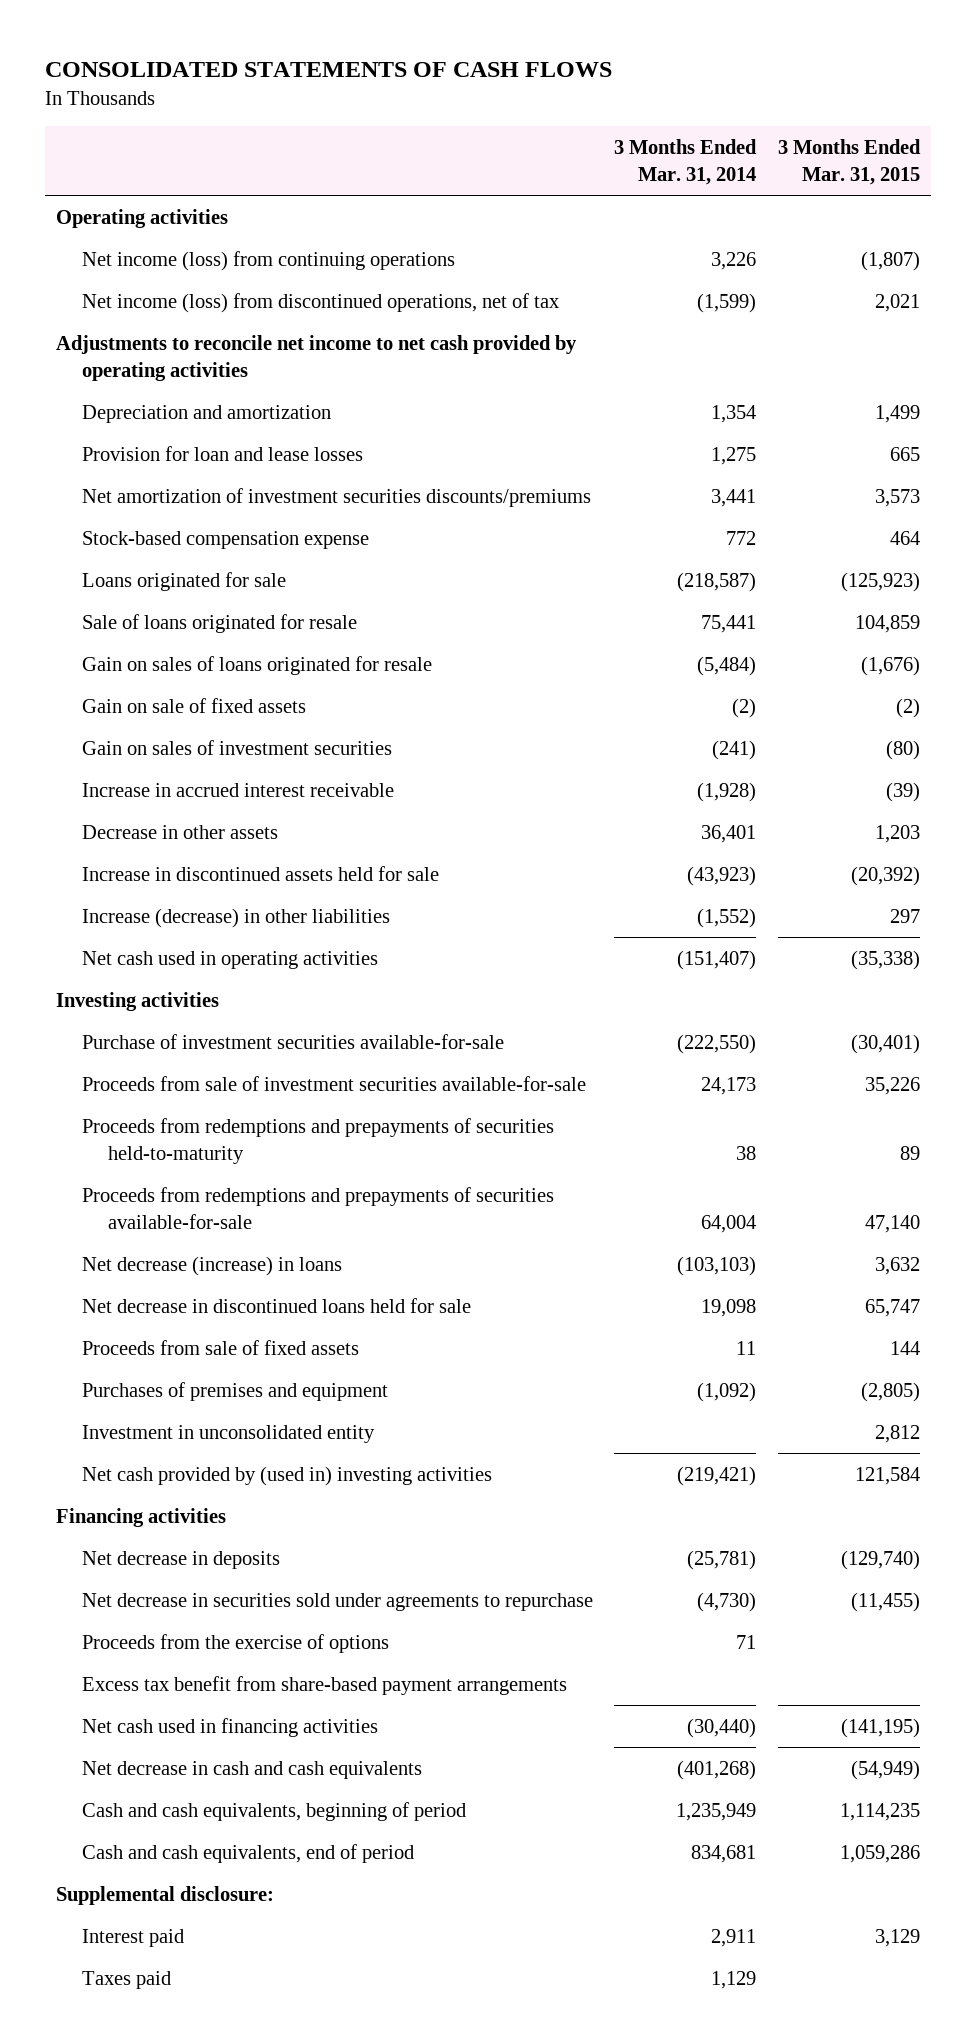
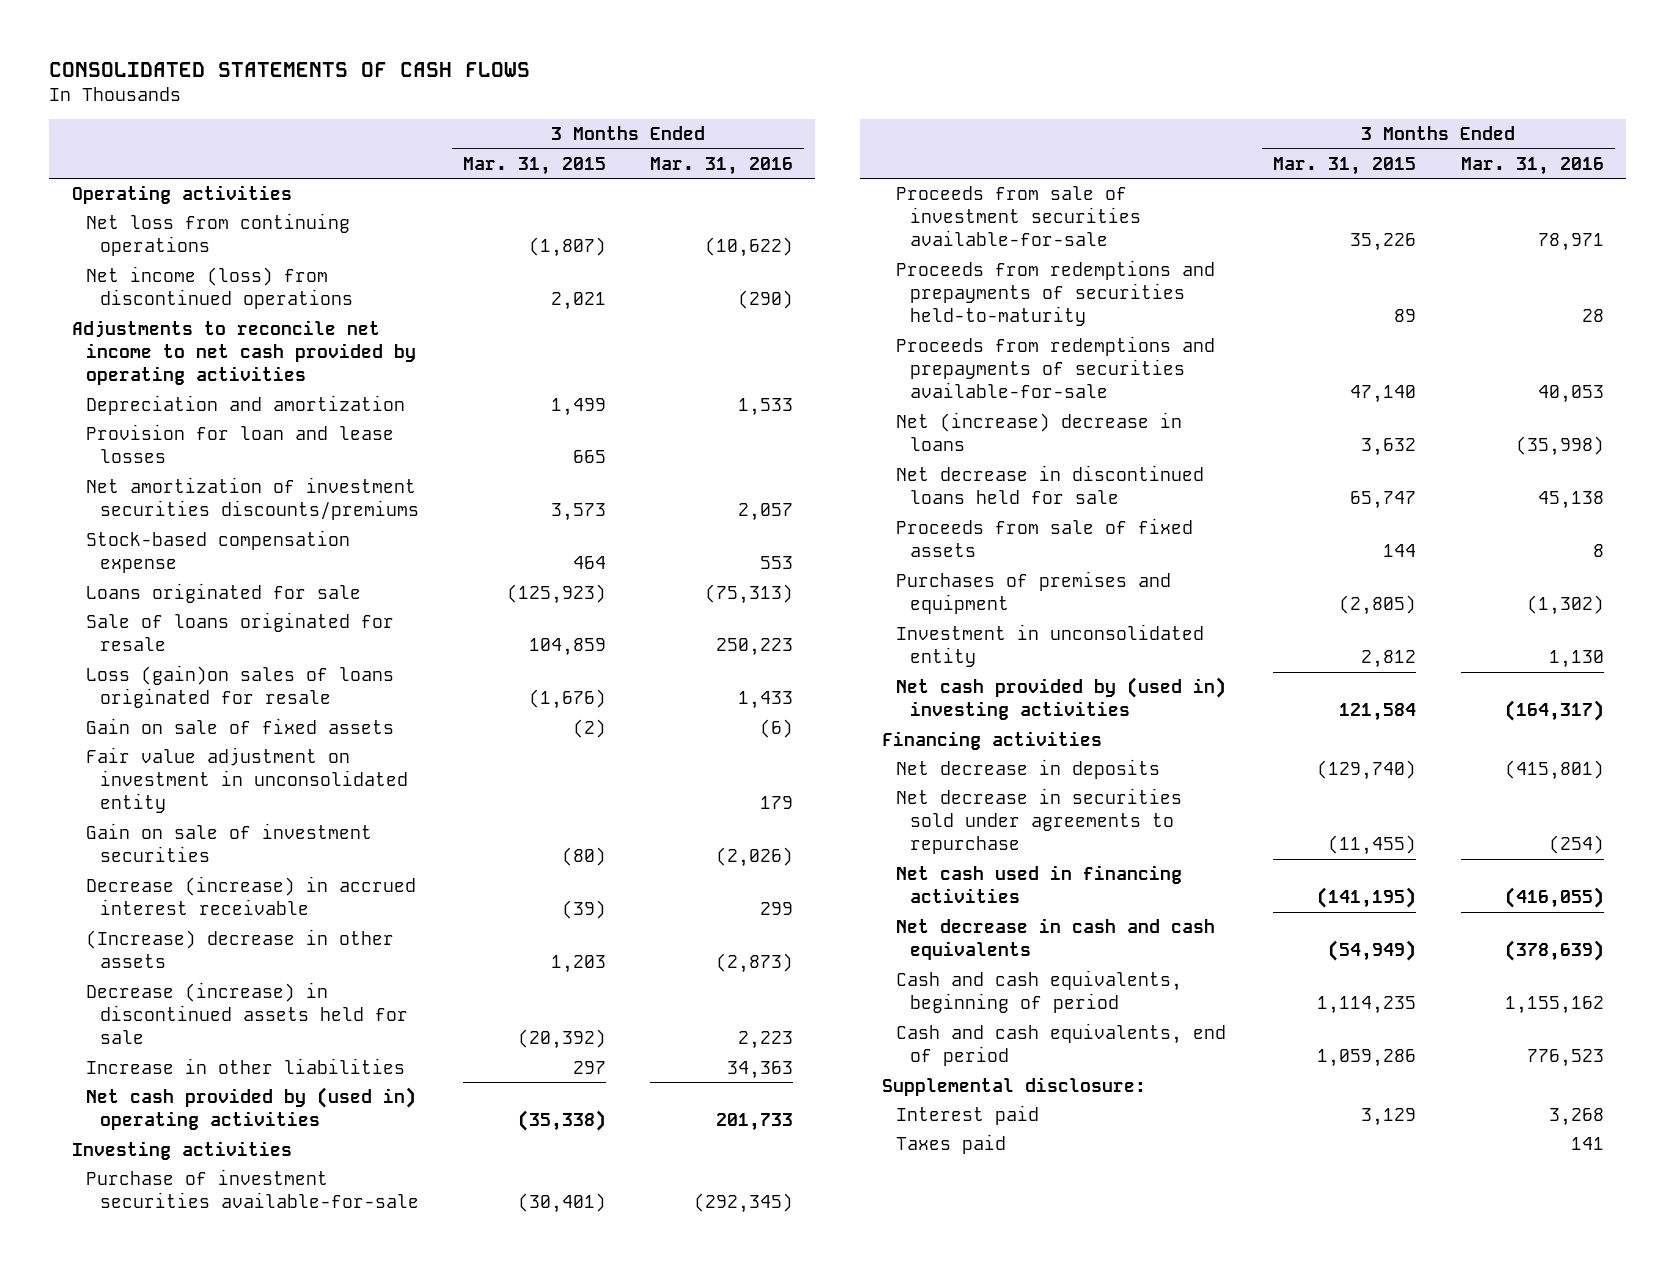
[614,138,758,185] 3 Months Ended Mar. 31, 2014 -> none
none -> [650,156,794,175] Mar. 31, 2016
[81,250,455,271] Net income (loss) from continuing operations -> [85,213,350,257] Net loss from continuing operations
[81,292,559,313] Net income (loss) from discontinued operations, net of tax -> [85,266,353,310] Net income (loss) from discontinued operations
[81,655,432,675] Gain on sales of loans originated for resale -> [85,665,394,709] Loss (gain)on sales of loans originated for resale
none -> [85,747,408,814] Fair value adjustment on investment in unconsolidated entity
[81,739,392,755] Gain on sales of investment securities -> [85,823,372,863] Gain on sale of investment securities
[81,782,394,797] Increase in accrued interest receivable -> [85,876,416,916] Decrease (increase) in accrued interest receivable
[81,824,278,839] Decrease in other assets -> [85,929,394,969] (Increase) decrease in other assets
[81,865,439,881] Increase in discontinued assets held for sale -> [85,982,408,1045] Decrease (increase) in discontinued assets held for sale
[81,907,390,928] Increase (decrease) in other liabilities -> [85,1058,405,1075] Increase in other liabilities
[81,950,378,969] Net cash used in operating activities -> [85,1087,416,1131] Net cash provided by (used in) operating activities
[81,1255,342,1276] Net decrease (increase) in loans -> [896,412,1183,452] Net (increase) decrease in loans
[81,1633,389,1653] Proceeds from the exercise of options -> none
[81,1675,567,1695] Excess tax benefit from share-based payment arrangements -> none

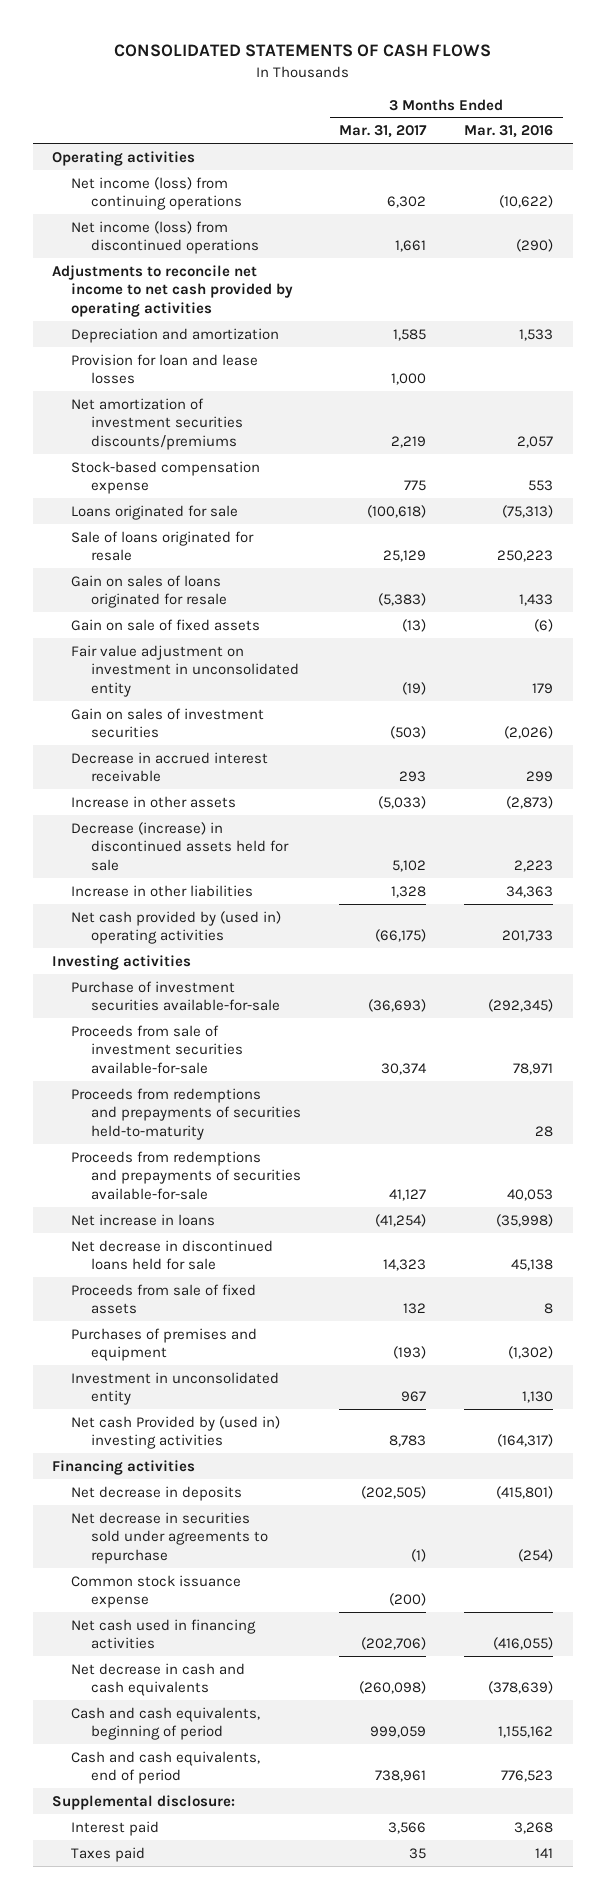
[462,156,606,175] Mar. 31, 2015 -> none
none -> [339,125,428,139] Mar. 31, 2017
[85,213,350,257] Net loss from continuing operations -> [71,176,243,211] Net income (loss) from continuing operations
[85,665,394,709] Loss (gain)on sales of loans originated for resale -> [71,574,228,609] Gain on sales of loans originated for resale
[85,823,372,863] Gain on sale of investment securities -> [71,707,265,739] Gain on sales of investment securities
[85,876,416,916] Decrease (increase) in accrued interest receivable -> [71,751,269,783] Decrease in accrued interest receivable
[85,929,394,969] (Increase) decrease in other assets -> [71,795,237,808] Increase in other assets
[896,412,1183,452] Net (increase) decrease in loans -> [71,1213,216,1226] Net increase in loans
[896,677,1227,721] Net cash provided by (used in) investing activities -> [71,1415,281,1450] Net cash Provided by (used in) investing activities
none -> [71,1574,242,1609] Common stock issuance expense

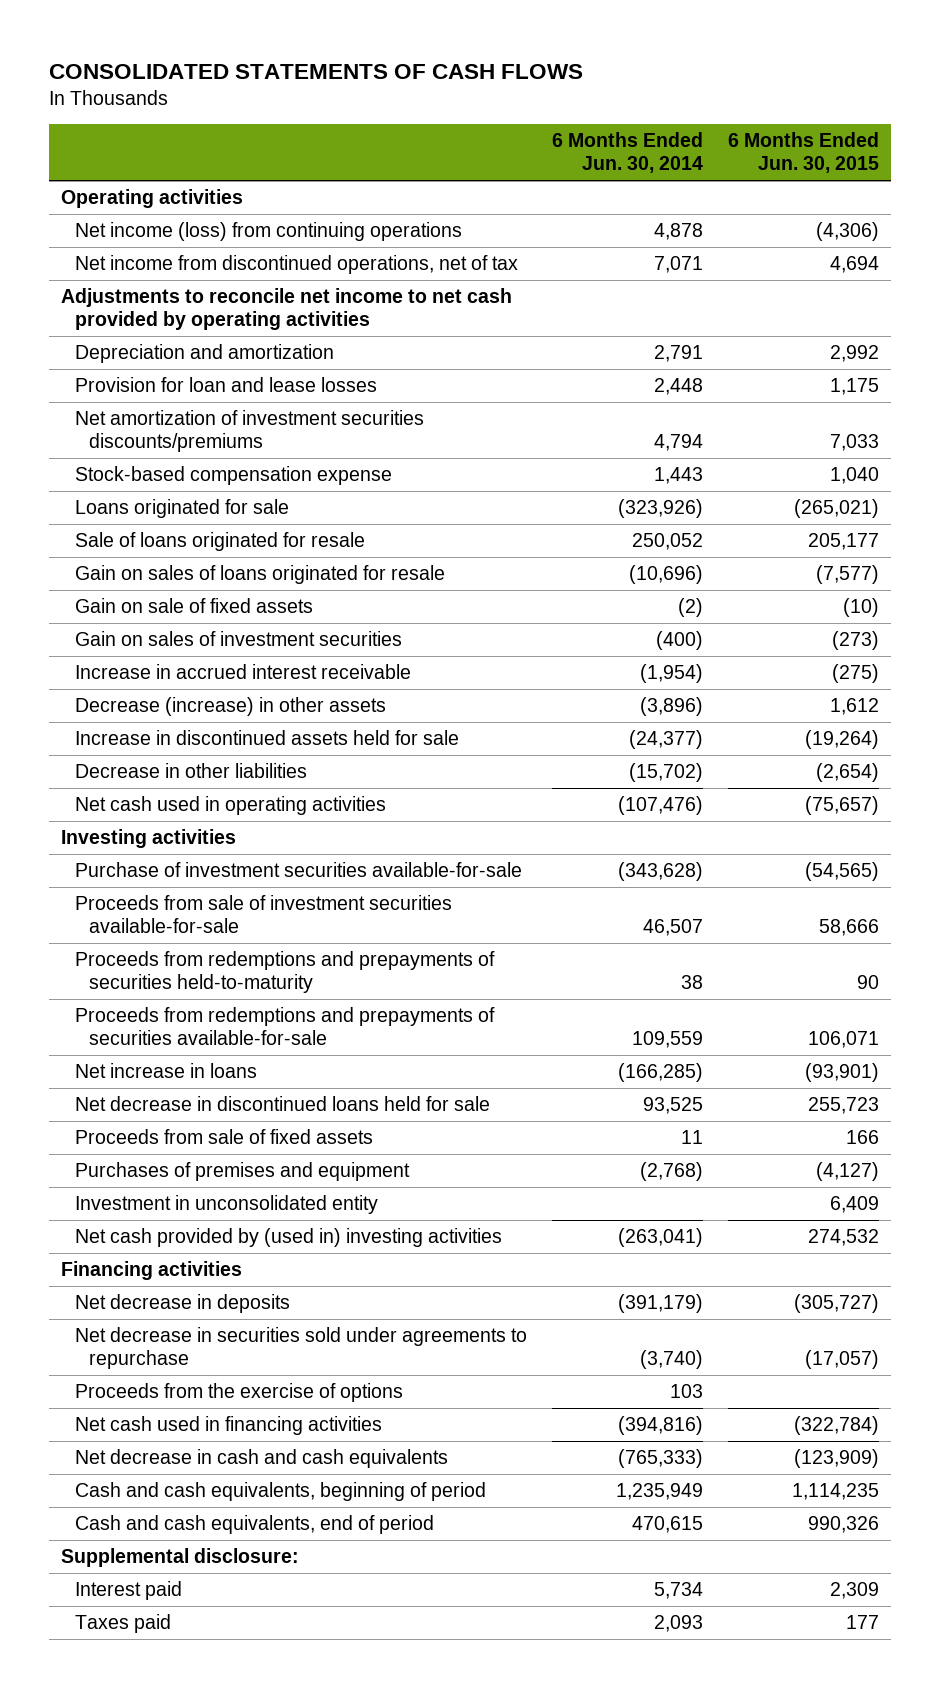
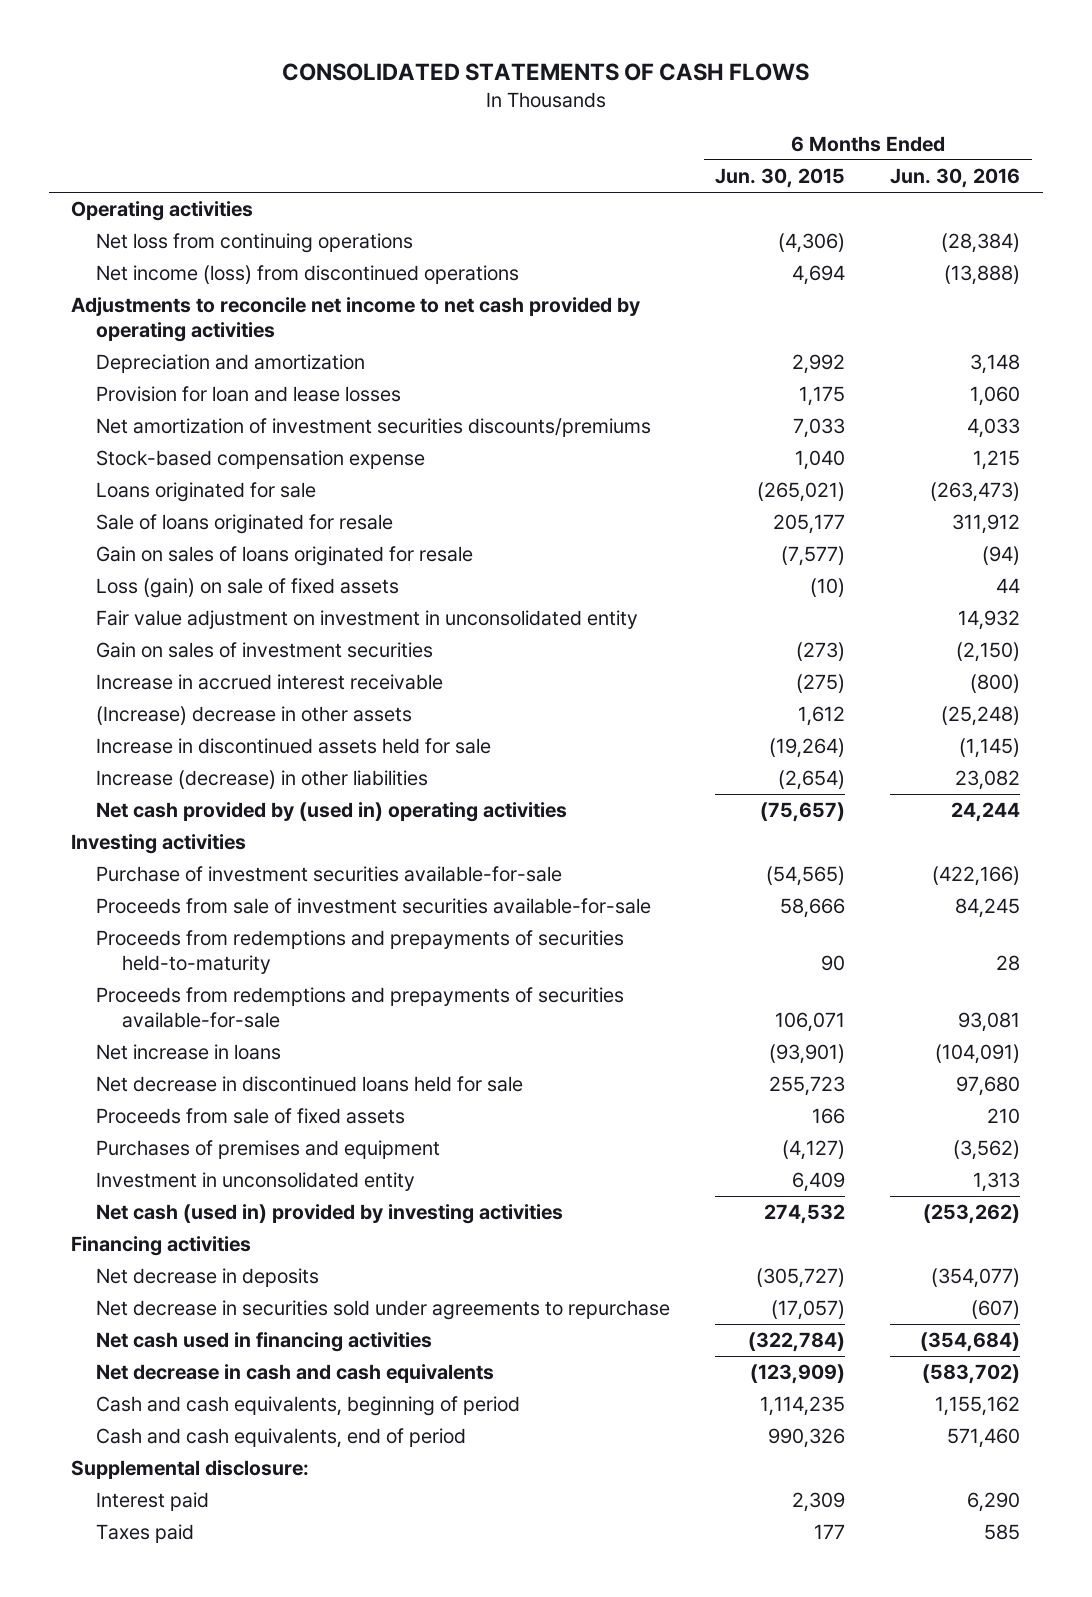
[552,132,704,173] 6 Months Ended Jun. 30, 2014 -> none
none -> [890,168,1021,189] Jun. 30, 2016
[75,222,463,242] Net income (loss) from continuing operations -> [96,233,414,254] Net loss from continuing operations
[75,255,519,275] Net income from discontinued operations, net of tax -> [96,265,520,285] Net income (loss) from discontinued operations
[75,598,314,614] Gain on sale of fixed assets -> [96,578,400,599] Loss (gain) on sale of fixed assets
none -> [96,610,639,630] Fair value adjustment on investment in unconsolidated entity
[75,697,387,717] Decrease (increase) in other assets -> [96,706,413,726] (Increase) decrease in other assets
[75,763,308,779] Decrease in other liabilities -> [96,770,429,790] Increase (decrease) in other liabilities
[75,796,387,816] Net cash used in operating activities -> [96,802,568,823] Net cash provided by (used in) operating activities
[75,1228,503,1248] Net cash provided by (used in) investing activities -> [96,1204,564,1225] Net cash (used in) provided by investing activities
[75,1383,404,1403] Proceeds from the exercise of options -> none

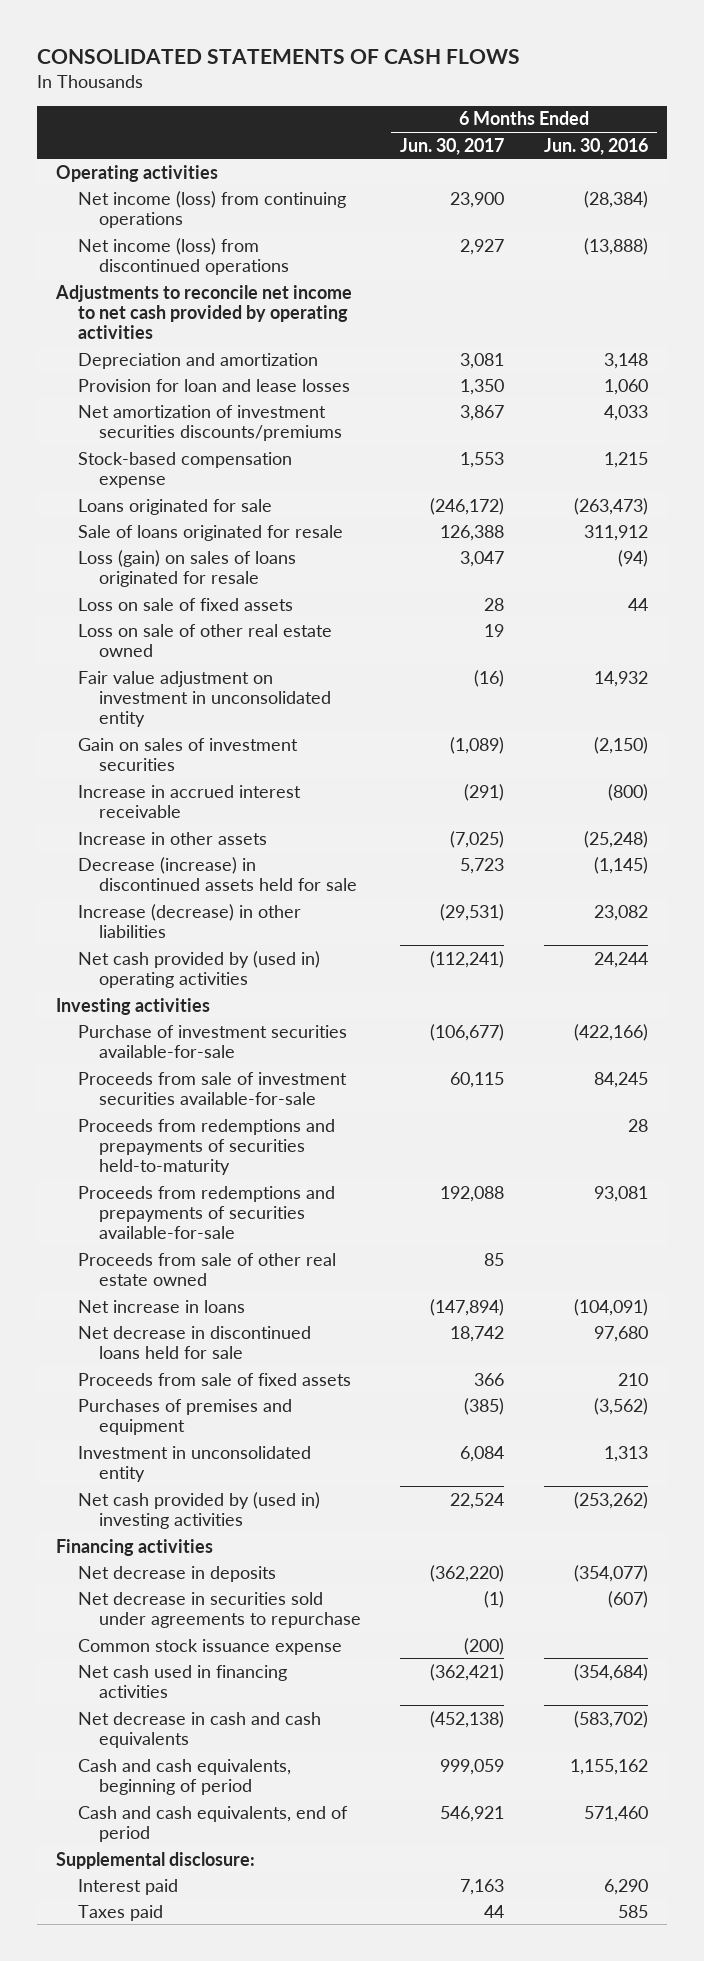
[715,168,846,189] Jun. 30, 2015 -> none
none -> [400,137,505,155] Jun. 30, 2017
[96,233,414,254] Net loss from continuing operations -> [77,190,346,228] Net income (loss) from continuing operations
[96,546,474,567] Gain on sales of loans originated for resale -> [77,549,296,587] Loss (gain) on sales of loans originated for resale
[96,578,400,599] Loss (gain) on sale of fixed assets -> [77,597,293,611] Loss on sale of fixed assets
none -> [77,623,332,657] Loss on sale of other real estate owned
[96,706,413,726] (Increase) decrease in other assets -> [77,831,267,845] Increase in other assets
[96,738,492,755] Increase in discontinued assets held for sale -> [77,856,358,891] Decrease (increase) in discontinued assets held for sale
none -> [77,1252,336,1286] Proceeds from sale of other real estate owned
[96,1204,564,1225] Net cash (used in) provided by investing activities -> [77,1491,320,1529] Net cash provided by (used in) investing activities
none -> [77,1638,342,1655] Common stock issuance expense

